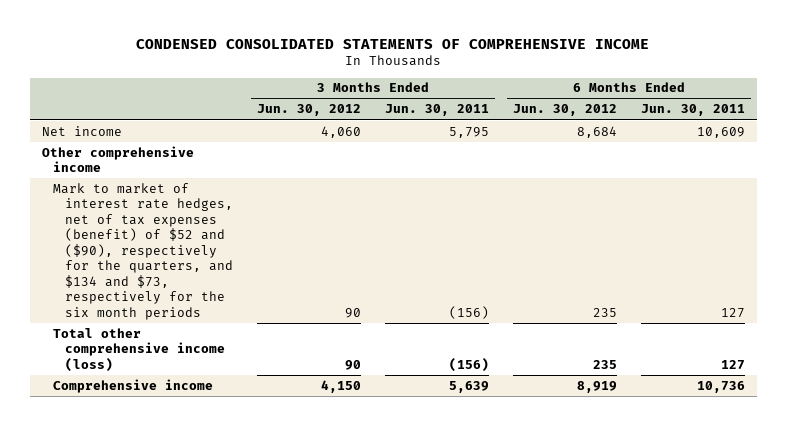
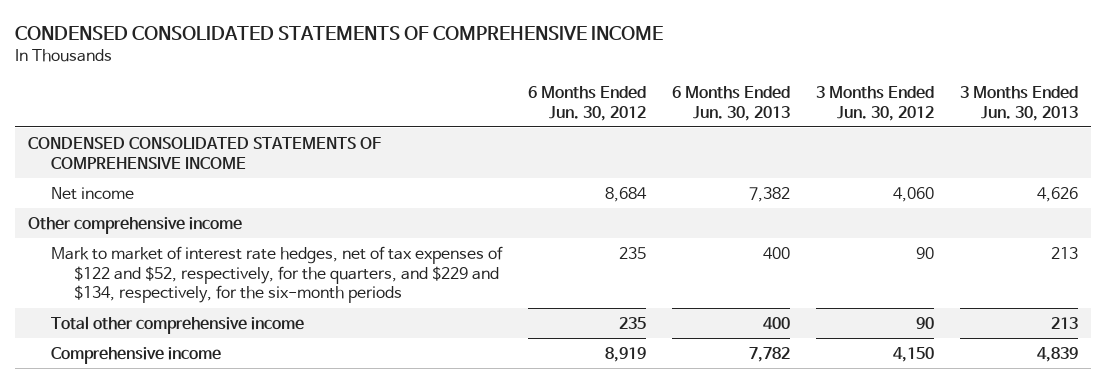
[385,104,490,117] Jun. 30, 2011 -> none
[641,104,746,117] Jun. 30, 2011 -> none
none -> [671,85,790,121] 6 Months Ended Jun. 30, 2013
none -> [959,85,1078,121] 3 Months Ended Jun. 30, 2013
none -> [27,136,381,169] CONDENSED CONSOLIDATED STATEMENTS OF COMPREHENSIVE INCOME
[53,182,233,320] Mark to market of interest rate hedges, net of tax expenses (benefit) of $52 and ($90), respectively for the quarters, and $134 and $73, respectively for the six month periods -> [50,245,503,304] Mark to market of interest rate hedges, net of tax expenses of $122 and $52, respectively, for the quarters, and $229 and $134, respectively, for the six-month periods
[53,327,225,372] Total other comprehensive income (loss) -> [50,315,304,334] Total other comprehensive income

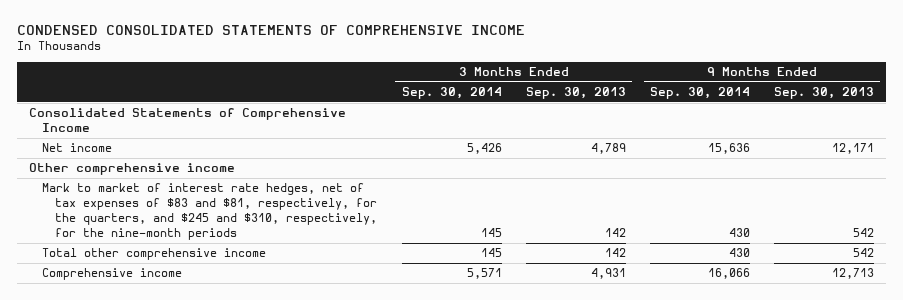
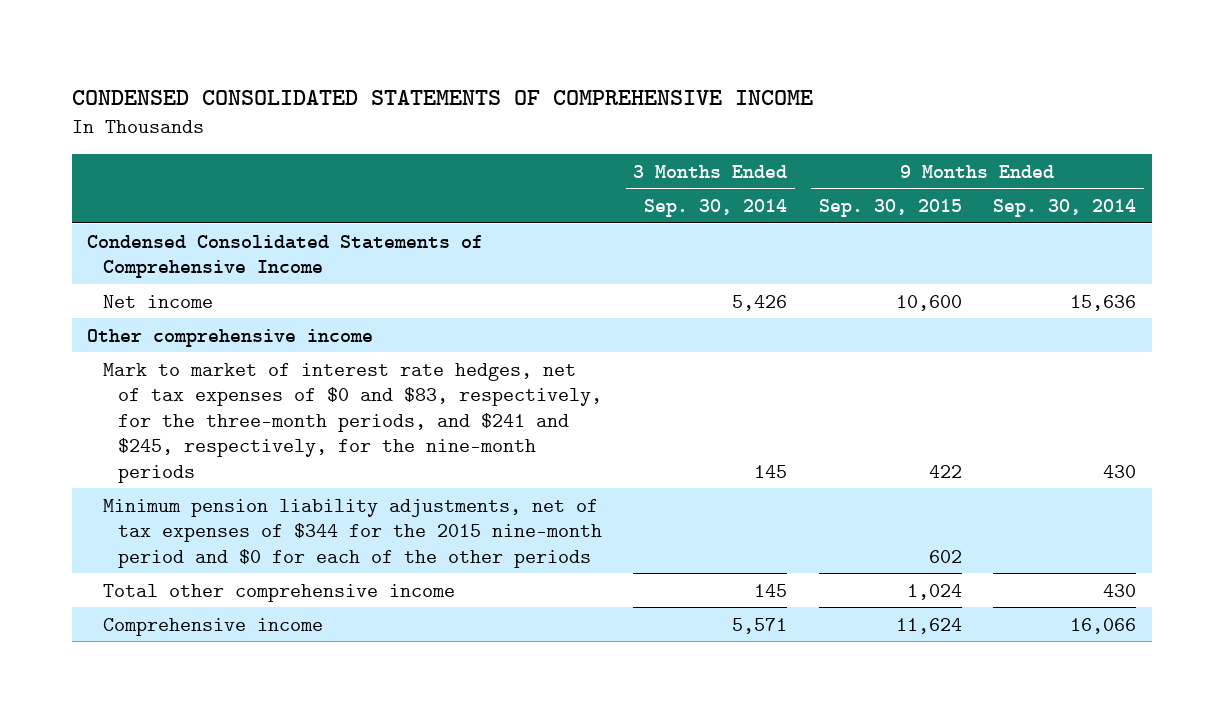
[525,87,626,100] Sep. 30, 2013 -> none
[773,87,874,100] Sep. 30, 2013 -> none
none -> [818,198,962,217] Sep. 30, 2015
[28,108,346,133] Consolidated Statements of Comprehensive Income -> [87,234,484,279] Condensed Consolidated Statements of Comprehensive Income
[42,183,378,241] Mark to market of interest rate hedges, net of tax expenses of $83 and $81, respectively, for the quarters, and $245 and $310, respectively, for the nine-month periods -> [102,362,603,483] Mark to market of interest rate hedges, net of tax expenses of $0 and $83, respectively, for the three-month periods, and $241 and $245, respectively, for the nine-month periods
none -> [102,498,603,568] Minimum pension liability adjustments, net of tax expenses of $344 for the 2015 nine-month period and $0 for each of the other periods

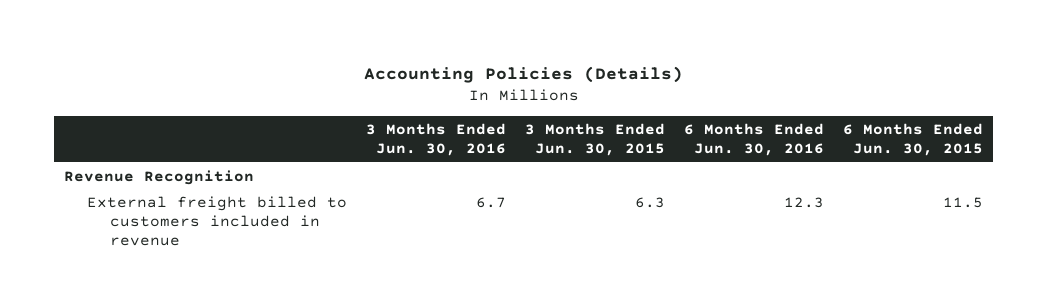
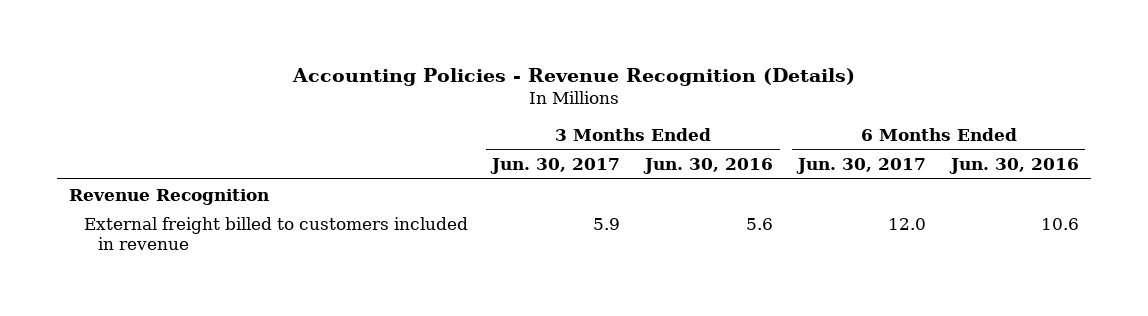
[363,65,683,83] Accounting Policies (Details) -> [291,67,855,86] Accounting Policies - Revenue Recognition (Details)
[525,122,666,157] 3 Months Ended Jun. 30, 2015 -> none
[843,122,984,157] 6 Months Ended Jun. 30, 2015 -> none
none -> [490,158,621,175] Jun. 30, 2017
none -> [796,158,927,175] Jun. 30, 2017
[475,196,506,208] 6.7 -> [746,217,774,230] 5.6
[784,196,825,208] 12.3 -> [1040,217,1079,230] 10.6

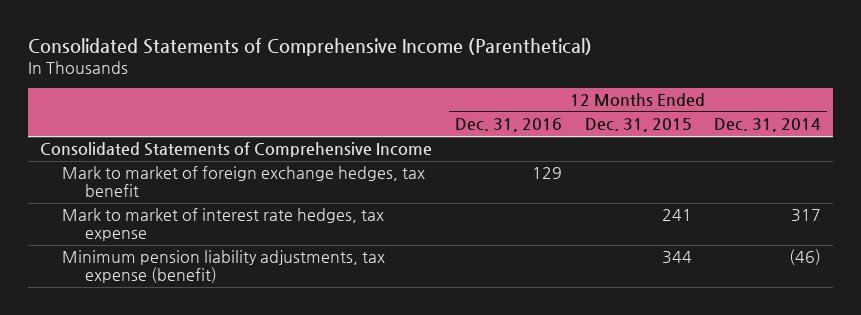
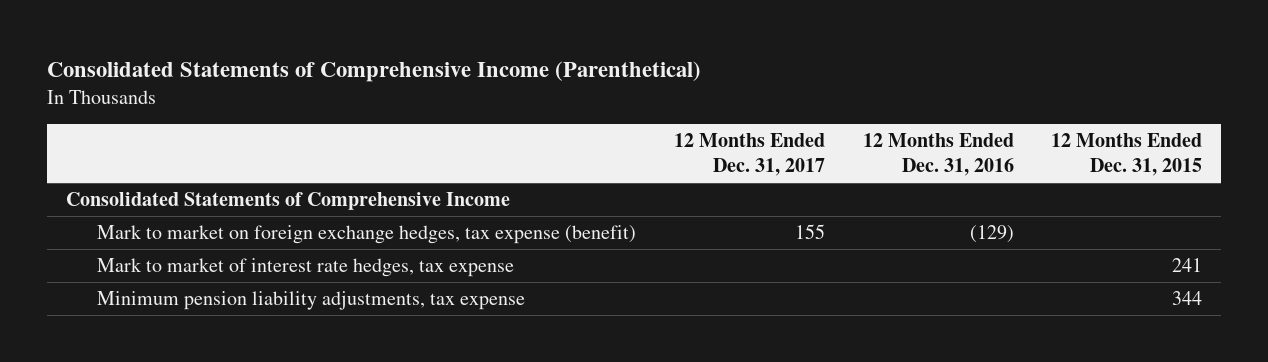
[714,118,822,133] Dec. 31, 2014 -> none
none -> [673,133,825,177] 12 Months Ended Dec. 31, 2017
[62,166,426,198] Mark to market of foreign exchange hedges, tax benefit -> [96,225,636,245] Mark to market on foreign exchange hedges, tax expense (benefit)
[531,167,562,180] 129 -> [969,225,1014,244] (129)
[62,250,386,284] Minimum pension liability adjustments, tax expense (benefit) -> [96,291,525,311] Minimum pension liability adjustments, tax expense

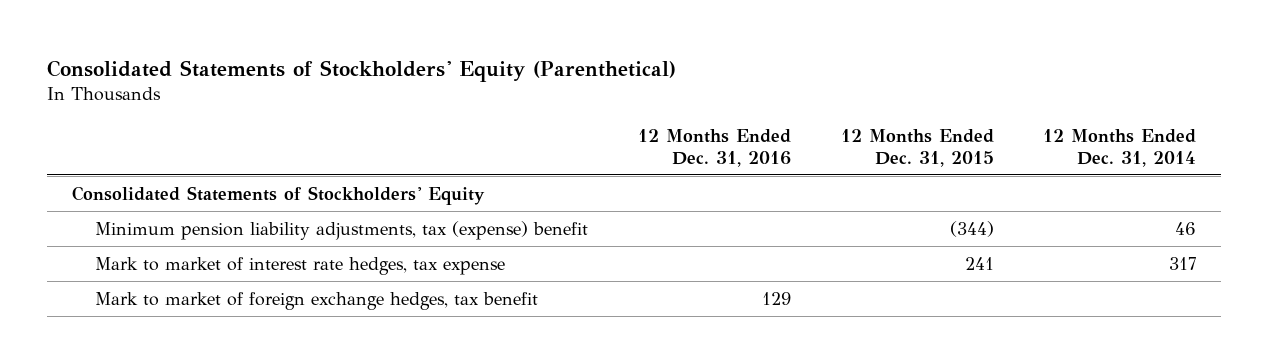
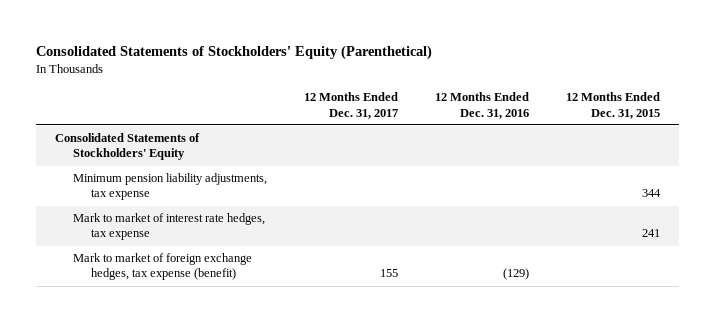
[1043,129,1197,167] 12 Months Ended Dec. 31, 2014 -> none
none -> [303,92,398,119] 12 Months Ended Dec. 31, 2017
[95,220,589,240] Minimum pension liability adjustments, tax (expense) benefit -> [72,173,267,201] Minimum pension liability adjustments, tax expense
[949,220,994,237] (344) -> [642,189,662,198] 344
[95,291,539,310] Mark to market of foreign exchange hedges, tax benefit -> [72,253,252,281] Mark to market of foreign exchange hedges, tax expense (benefit)
[761,291,791,305] 129 -> [503,268,530,281] (129)

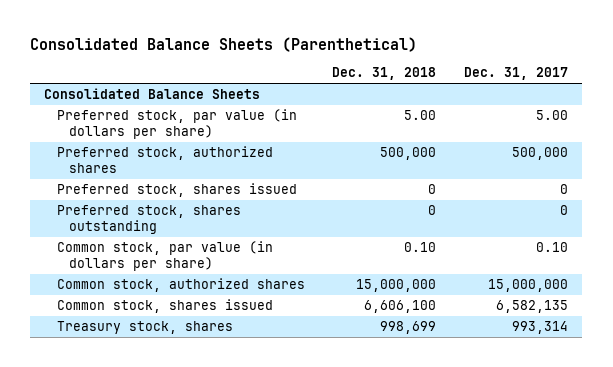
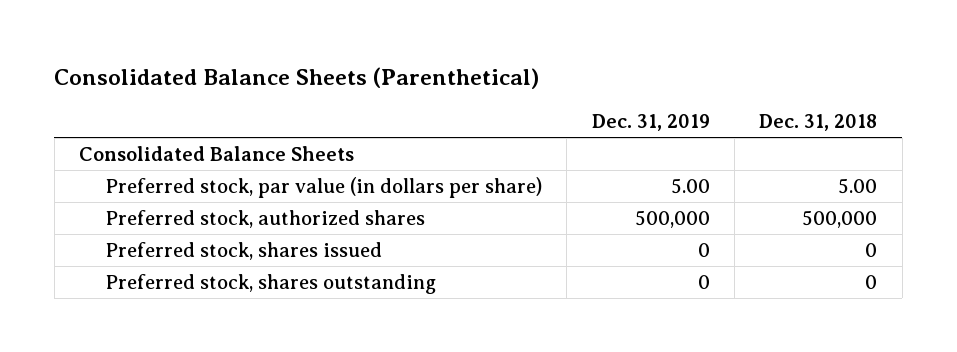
[464,67,569,81] Dec. 31, 2017 -> none
none -> [591,114,710,132] Dec. 31, 2019
[56,241,273,271] Common stock, par value (in dollars per share) -> none
[56,278,305,293] Common stock, authorized shares -> none
[56,299,273,314] Common stock, shares issued -> none
[56,321,233,335] Treasury stock, shares -> none

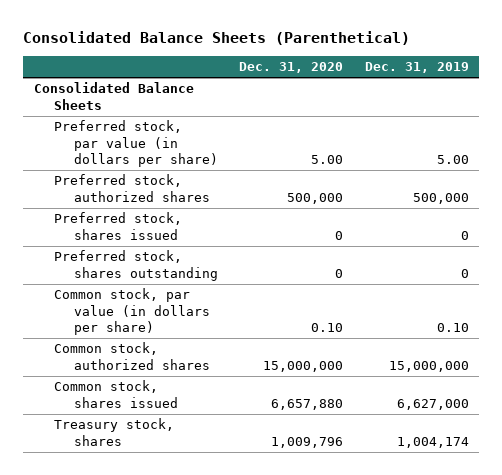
[759,114,878,132] Dec. 31, 2018 -> none
none -> [239,62,344,74] Dec. 31, 2020
none -> [53,288,210,336] Common stock, par value (in dollars per share)
none -> [53,342,210,370] Common stock, authorized shares
none -> [53,380,178,408] Common stock, shares issued
none -> [53,418,174,446] Treasury stock, shares

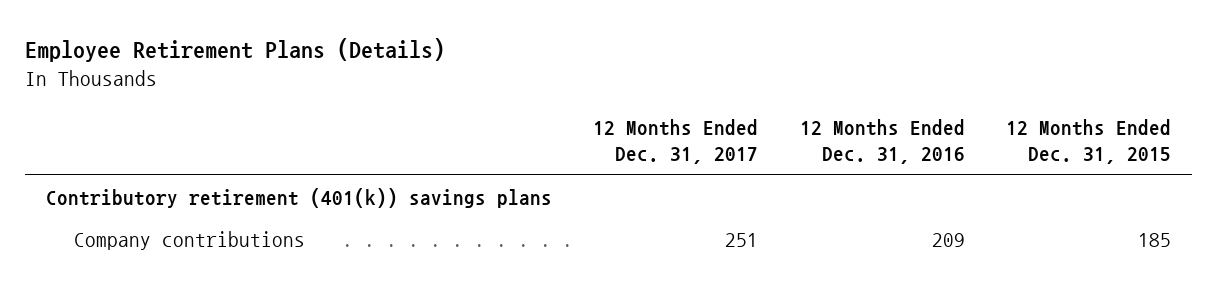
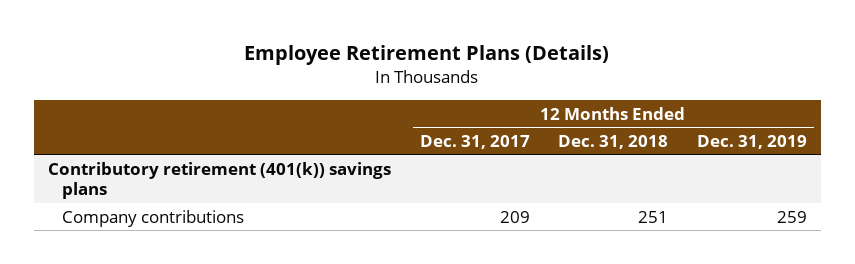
[799,118,965,165] 12 Months Ended Dec. 31, 2016 -> none
[1006,118,1172,165] 12 Months Ended Dec. 31, 2015 -> none
none -> [558,134,669,149] Dec. 31, 2018
none -> [696,134,807,149] Dec. 31, 2019
[725,232,759,247] 251 -> [499,210,530,223] 209

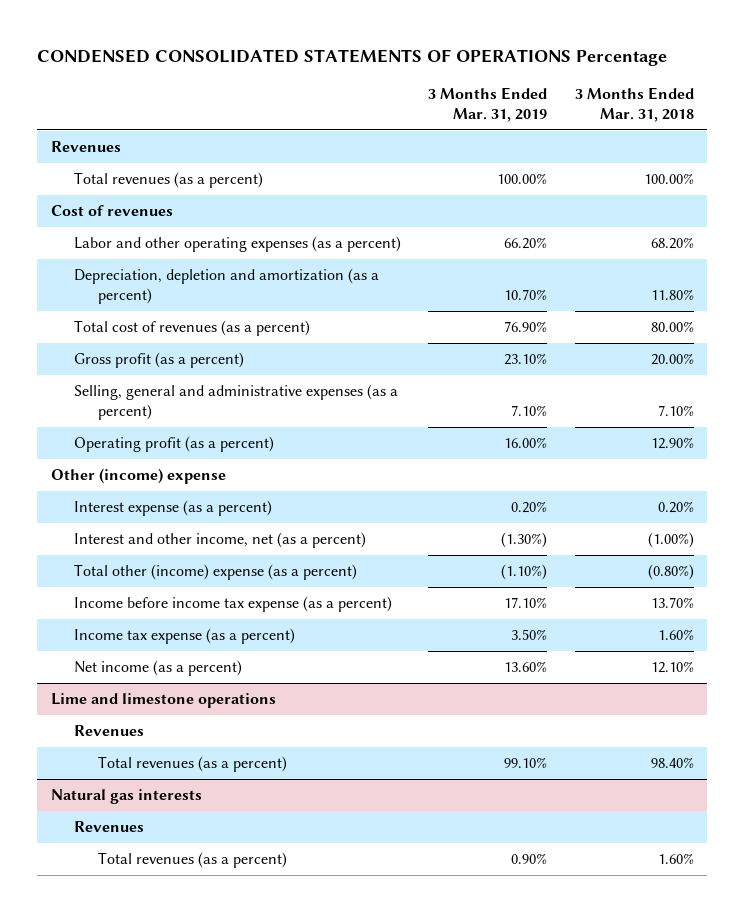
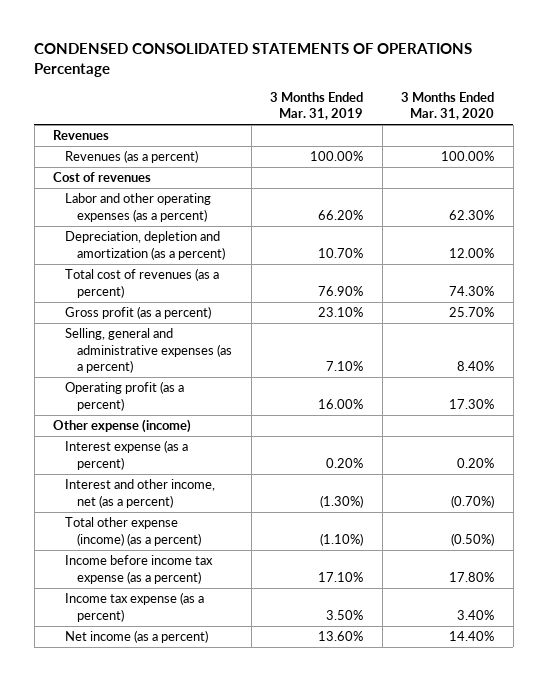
[574,86,694,122] 3 Months Ended Mar. 31, 2018 -> none
none -> [401,91,495,121] 3 Months Ended Mar. 31, 2020
[74,172,264,189] Total revenues (as a percent) -> [65,150,199,164] Revenues (as a percent)
[50,468,226,485] Other (income) expense -> [52,419,191,434] Other expense (income)
[74,564,358,581] Total other (income) expense (as a percent) -> [65,517,202,546] Total other expense (income) (as a percent)
[50,693,276,709] Lime and limestone operations -> none
[74,725,145,737] Revenues -> none
[97,756,287,773] Total revenues (as a percent) -> none
[50,789,202,805] Natural gas interests -> none
[74,821,145,833] Revenues -> none
[97,852,287,869] Total revenues (as a percent) -> none

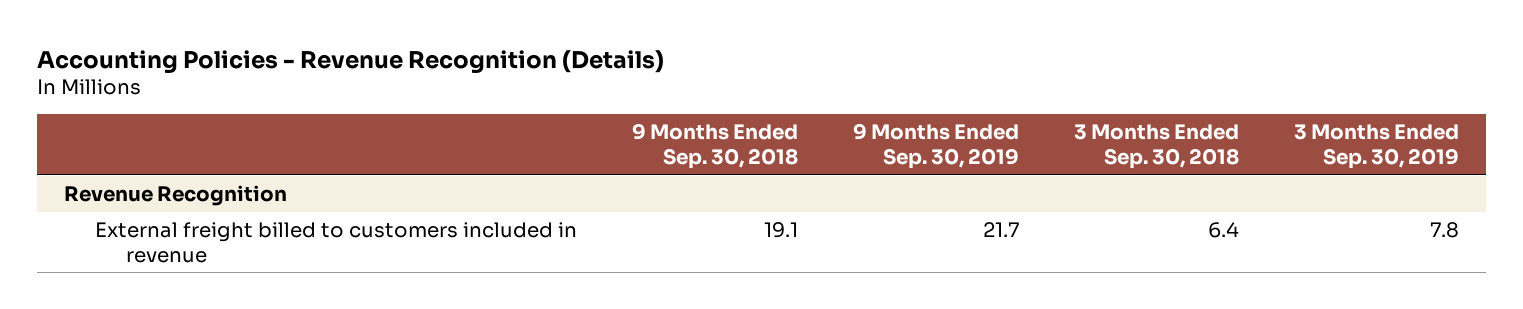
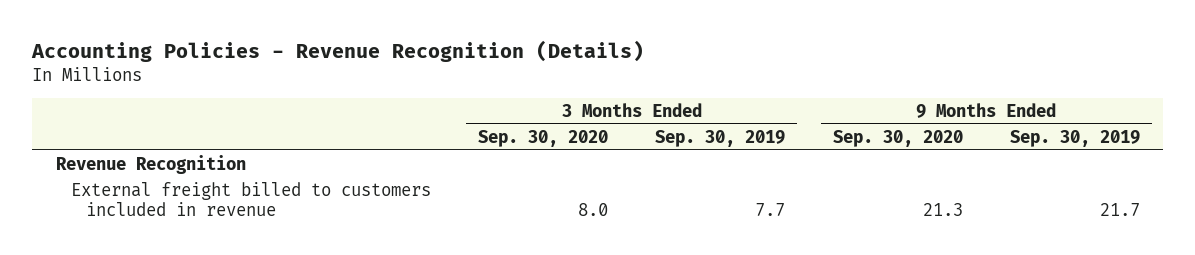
[632,123,799,169] 9 Months Ended Sep. 30, 2018 -> none
[1073,124,1239,169] 3 Months Ended Sep. 30, 2018 -> none
none -> [478,129,609,147] Sep. 30, 2020
none -> [832,129,963,147] Sep. 30, 2020
[1429,222,1459,239] 7.8 -> [755,203,786,217] 7.7

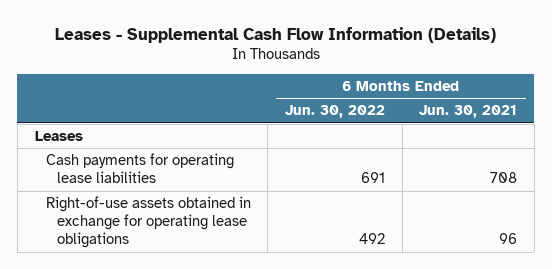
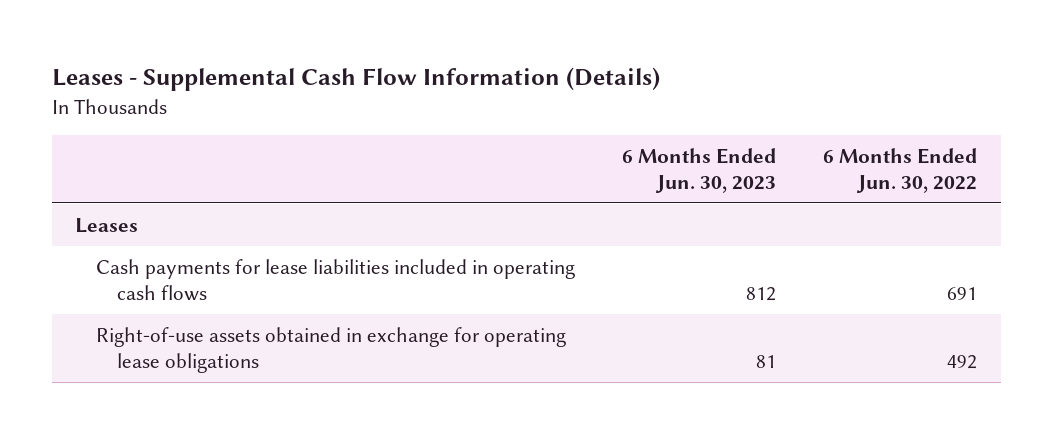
[419,105,518,119] Jun. 30, 2021 -> none
none -> [622,147,777,193] 6 Months Ended Jun. 30, 2023
[45,153,234,184] Cash payments for operating lease liabilities -> [96,259,576,301] Cash payments for lease liabilities included in operating cash flows

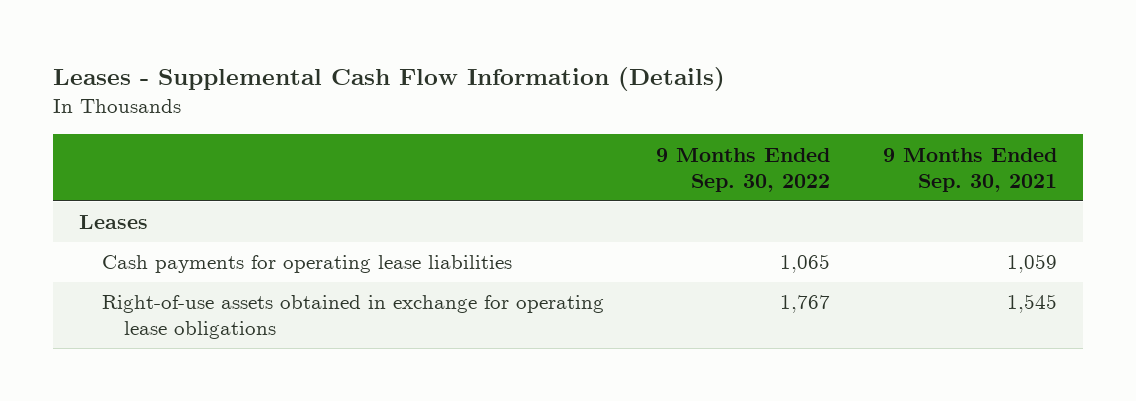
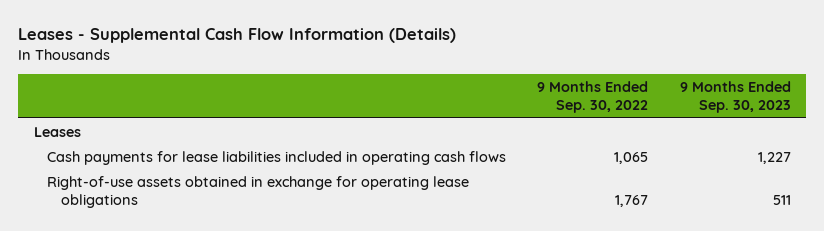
[882,147,1057,192] 9 Months Ended Sep. 30, 2021 -> none
none -> [679,80,791,114] 9 Months Ended Sep. 30, 2023
[101,255,512,274] Cash payments for operating lease liabilities -> [47,150,507,165] Cash payments for lease liabilities included in operating cash flows

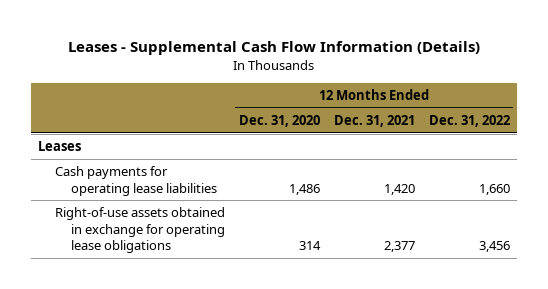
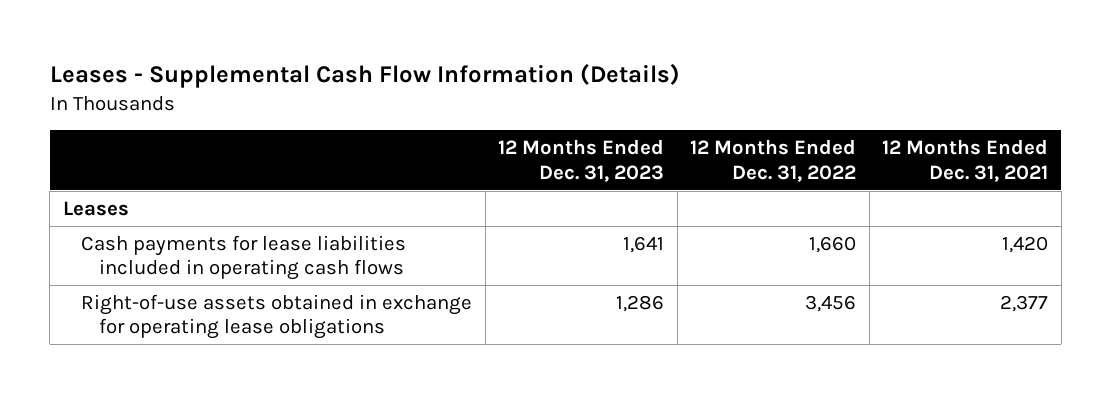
[238,114,320,127] Dec. 31, 2020 -> none
none -> [498,139,665,182] 12 Months Ended Dec. 31, 2023
[54,166,217,196] Cash payments for operating lease liabilities -> [81,235,407,281] Cash payments for lease liabilities included in operating cash flows

